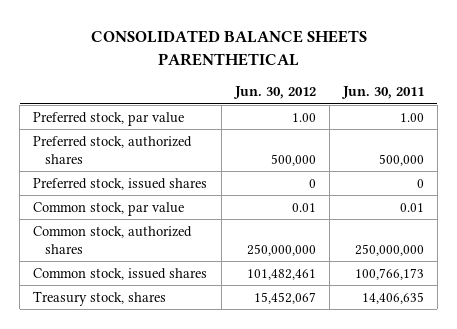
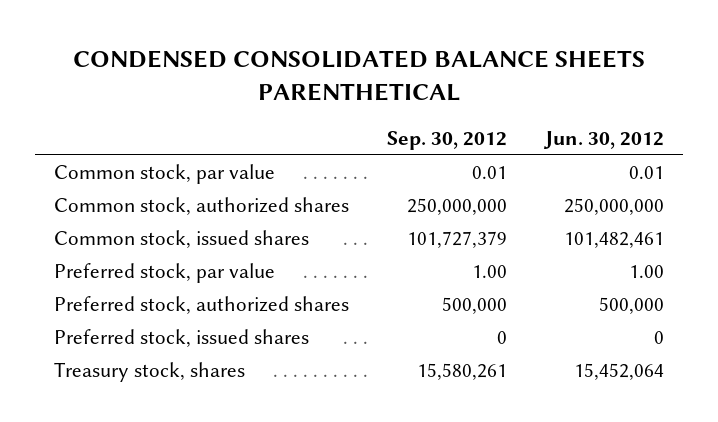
[90,30,367,66] CONSOLIDATED BALANCE SHEETS PARENTHETICAL -> [72,50,645,102] CONDENSED CONSOLIDATED BALANCE SHEETS PARENTHETICAL
[340,86,424,100] Jun. 30, 2011 -> none
none -> [386,130,507,150] Sep. 30, 2012
[33,111,185,126] Preferred stock, par value -> [53,263,275,284] Preferred stock, par value
[33,135,193,164] Preferred stock, authorized shares -> [53,296,349,315] Preferred stock, authorized shares
[33,177,208,190] Preferred stock, issued shares -> [53,329,309,348] Preferred stock, issued shares
[253,291,316,304] 15,452,067 -> [574,363,665,381] 15,452,064

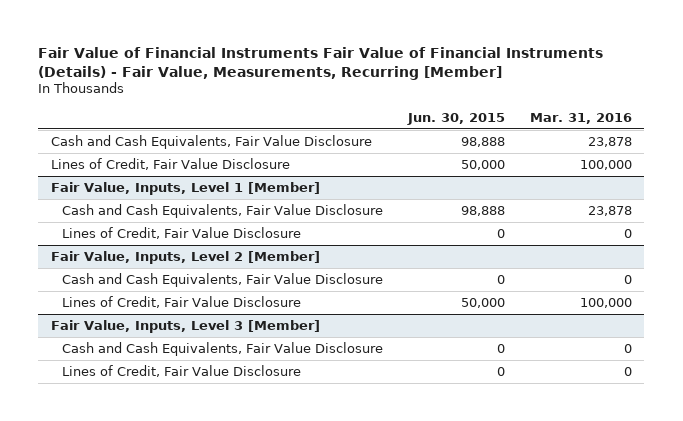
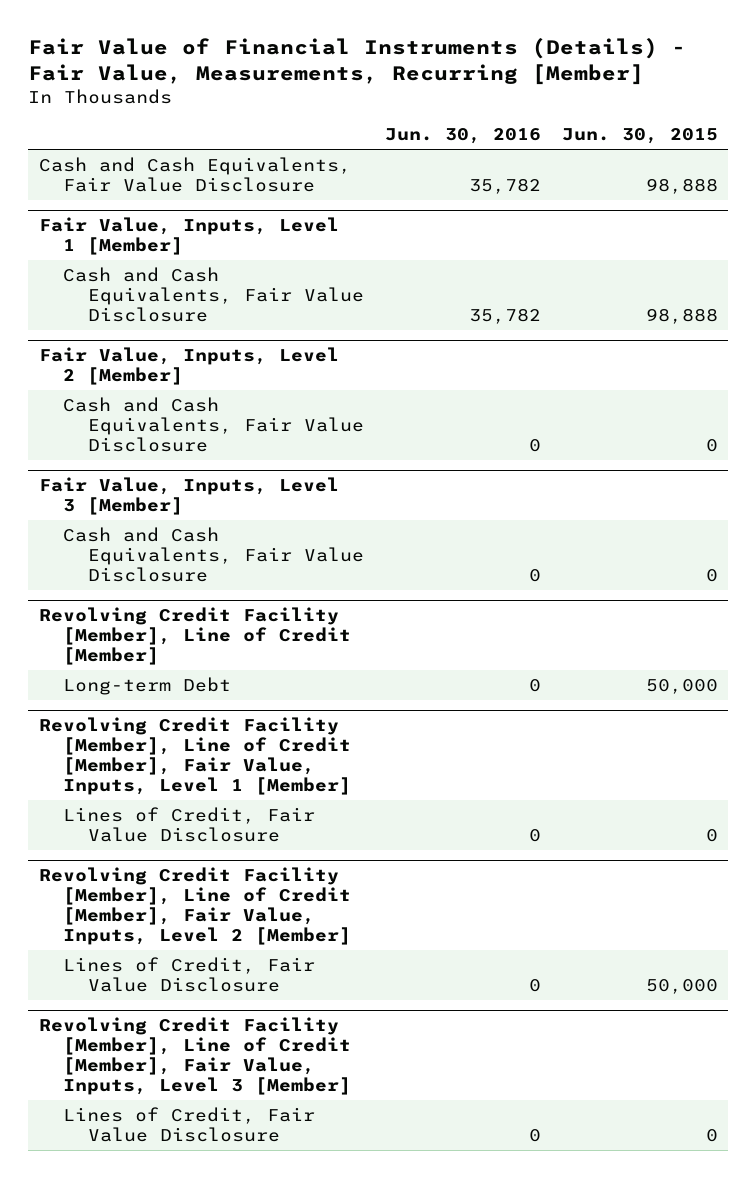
[38,46,604,80] Fair Value of Financial Instruments Fair Value of Financial Instruments (Details) - Fair Value, Measurements, Recurring [Member] -> [28,38,687,86] Fair Value of Financial Instruments (Details) - Fair Value, Measurements, Recurring [Member]
[529,112,632,124] Mar. 31, 2016 -> none
none -> [384,128,541,145] Jun. 30, 2016
[50,158,290,171] Lines of Credit, Fair Value Disclosure -> none
[61,227,301,240] Lines of Credit, Fair Value Disclosure -> none
[61,296,301,309] Lines of Credit, Fair Value Disclosure -> none
none -> [38,606,352,665] Revolving Credit Facility [Member], Line of Credit [Member]
none -> [63,676,232,695] Long-term Debt
none -> [38,716,352,795] Revolving Credit Facility [Member], Line of Credit [Member], Fair Value, Inputs, Level 1 [Member]
none -> [38,866,352,945] Revolving Credit Facility [Member], Line of Credit [Member], Fair Value, Inputs, Level 2 [Member]
none -> [63,956,316,992] Lines of Credit, Fair Value Disclosure
none -> [38,1016,352,1095] Revolving Credit Facility [Member], Line of Credit [Member], Fair Value, Inputs, Level 3 [Member]
none -> [63,1106,316,1142] Lines of Credit, Fair Value Disclosure

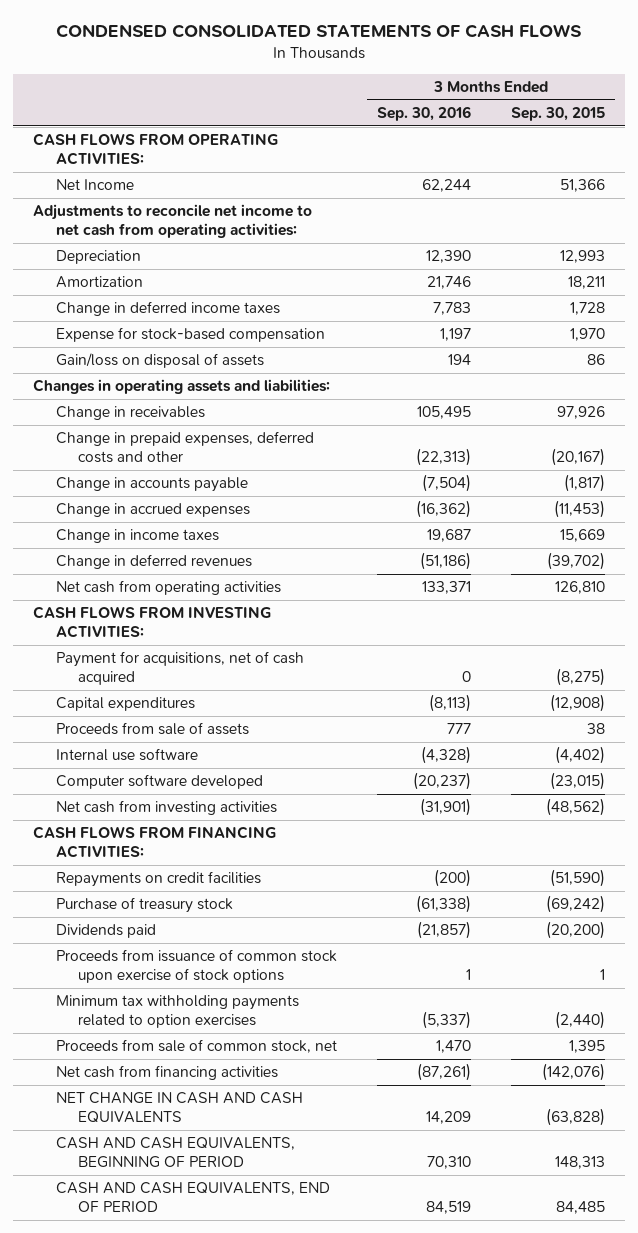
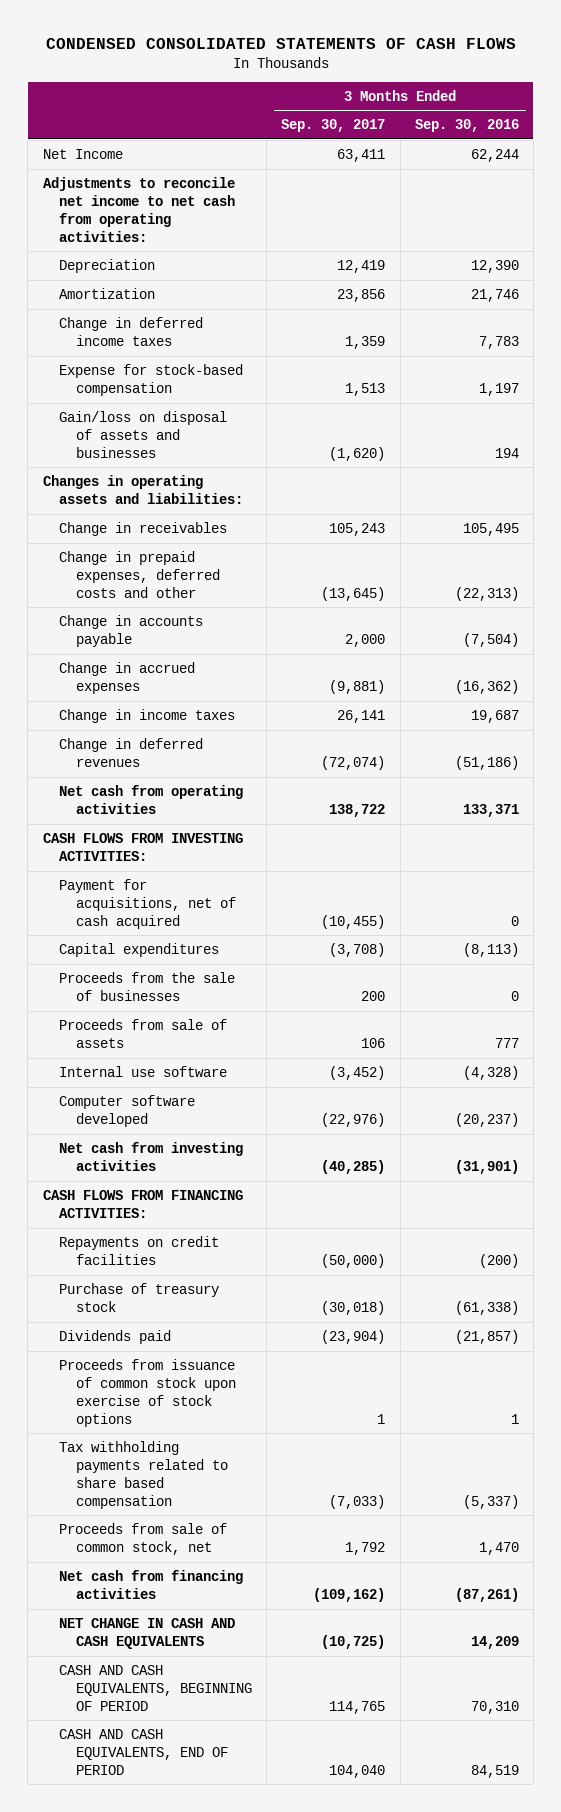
[510,107,605,122] Sep. 30, 2015 -> none
none -> [281,119,386,133] Sep. 30, 2017
[32,133,278,166] CASH FLOWS FROM OPERATING ACTIVITIES: -> none
[55,353,264,369] Gain/loss on disposal of assets -> [59,410,228,458] Gain/loss on disposal of assets and businesses
none -> [59,971,236,1001] Proceeds from the sale of businesses
[55,995,299,1029] Minimum tax withholding payments related to option exercises -> [59,1440,229,1509] Tax withholding payments related to share based compensation

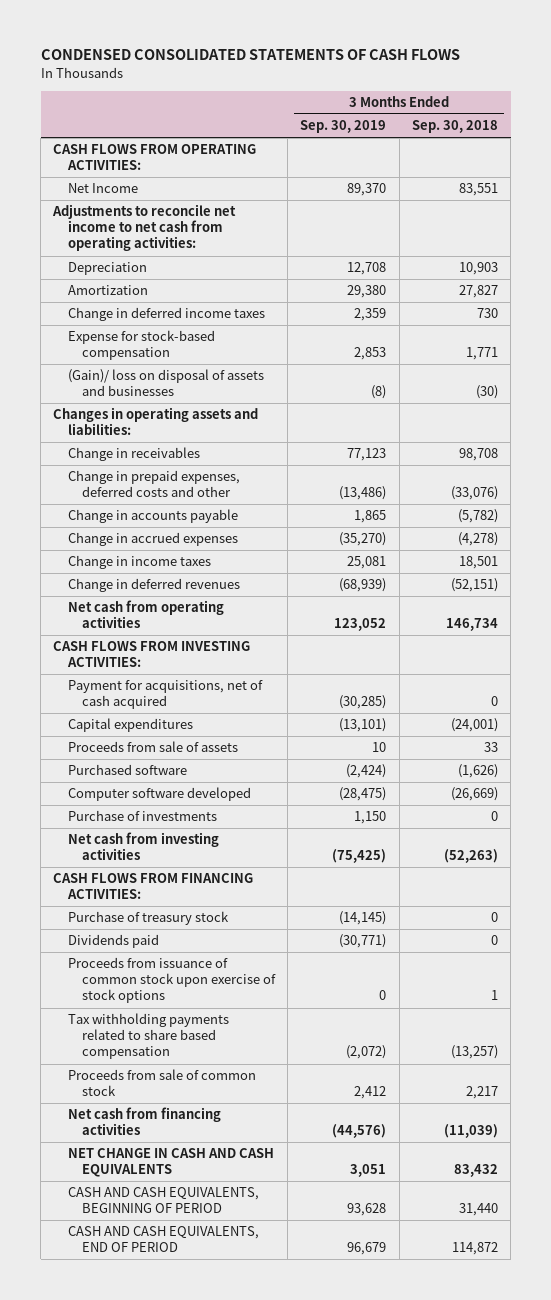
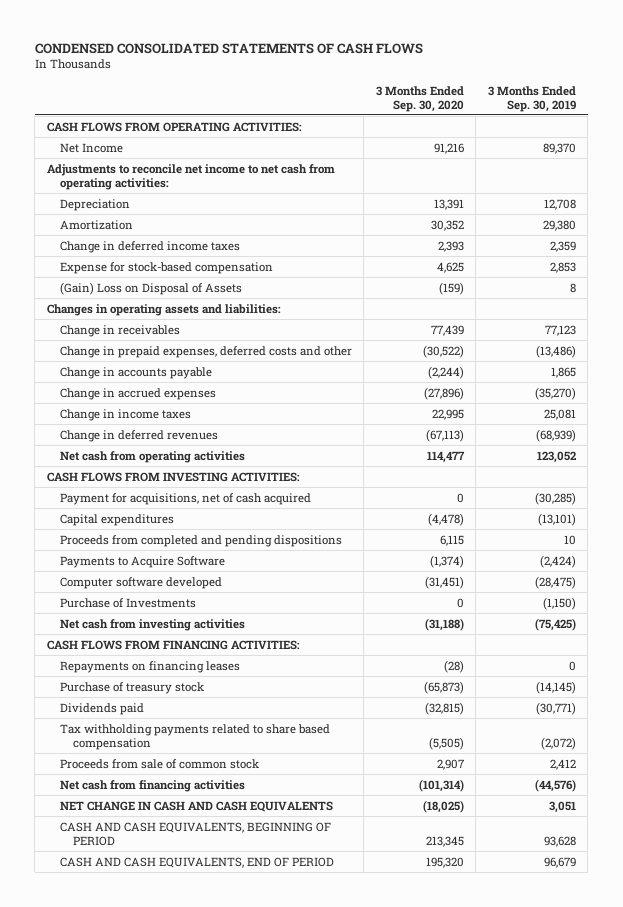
[411,120,498,134] Sep. 30, 2018 -> none
none -> [375,85,464,112] 3 Months Ended Sep. 30, 2020
[67,369,264,397] (Gain)/ loss on disposal of assets and businesses -> [59,281,242,295] (Gain) Loss on Disposal of Assets
[371,385,387,400] (8) -> [569,282,576,293] 8
[67,741,238,753] Proceeds from sale of assets -> [59,534,342,547] Proceeds from completed and pending dispositions
[67,764,187,776] Purchased software -> [59,555,225,568] Payments to Acquire Software
[67,810,217,822] Purchase of investments -> [59,597,196,608] Purchase of Investments
[354,811,387,825] 1,150 -> [542,596,576,610] (1,150)
none -> [59,660,240,673] Repayments on financing leases
[67,957,276,1004] Proceeds from issuance of common stock upon exercise of stock options -> none

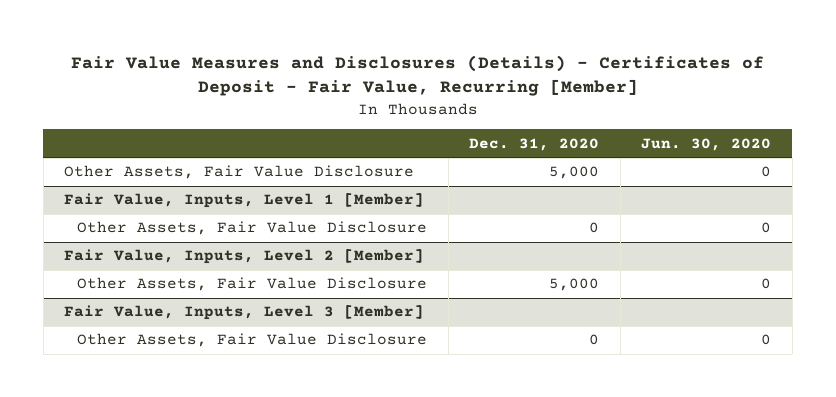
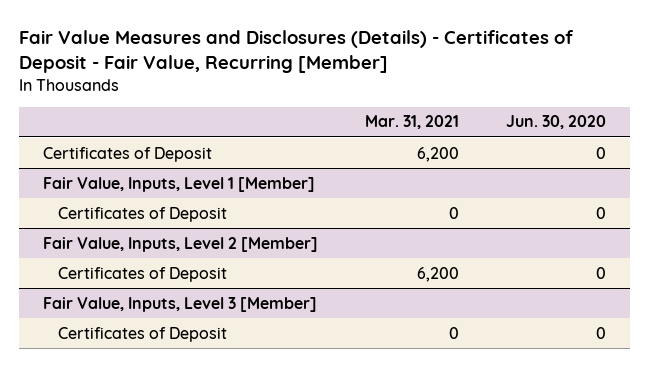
[469,137,600,151] Dec. 31, 2020 -> none
none -> [365,115,460,130] Mar. 31, 2021
[64,165,415,180] Other Assets, Fair Value Disclosure -> [43,146,213,162] Certificates of Deposit
[77,221,428,236] Other Assets, Fair Value Disclosure -> [58,206,228,222] Certificates of Deposit
[77,277,428,292] Other Assets, Fair Value Disclosure -> [58,266,228,282] Certificates of Deposit
[77,333,428,348] Other Assets, Fair Value Disclosure -> [58,326,228,342] Certificates of Deposit

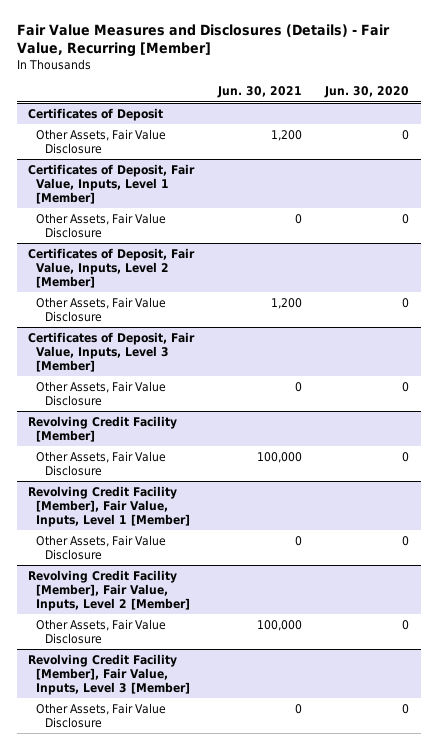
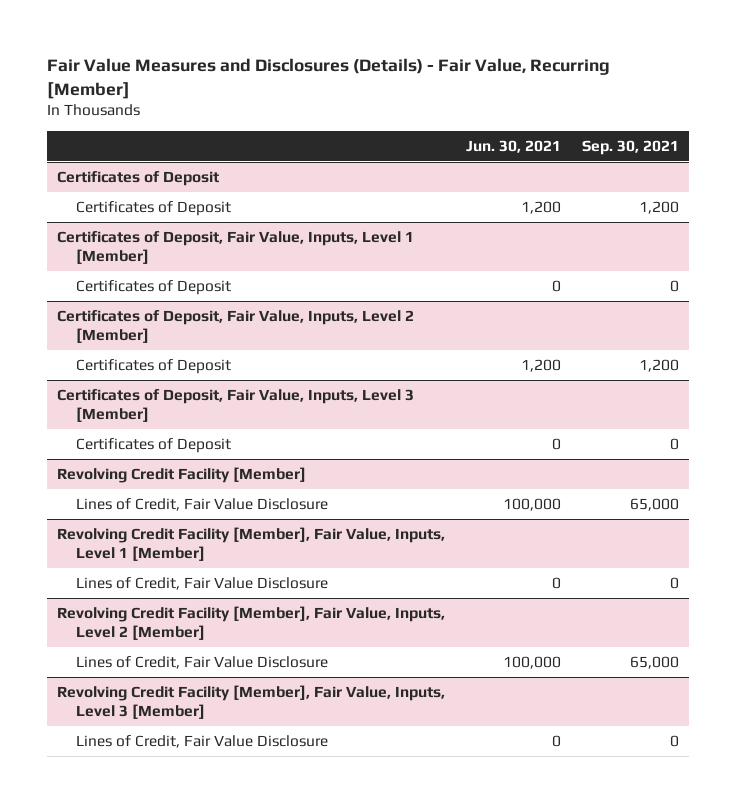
[323,86,409,99] Jun. 30, 2020 -> none
none -> [581,139,679,155] Sep. 30, 2021
[36,128,167,155] Other Assets, Fair Value Disclosure -> [75,201,231,217] Certificates of Deposit
[36,212,167,239] Other Assets, Fair Value Disclosure -> [75,280,231,296] Certificates of Deposit
[36,296,167,323] Other Assets, Fair Value Disclosure -> [75,359,231,375] Certificates of Deposit
[36,380,167,407] Other Assets, Fair Value Disclosure -> [75,438,231,454] Certificates of Deposit
[36,450,167,477] Other Assets, Fair Value Disclosure -> none
none -> [75,498,328,512] Lines of Credit, Fair Value Disclosure
[36,534,167,561] Other Assets, Fair Value Disclosure -> none
none -> [75,577,328,591] Lines of Credit, Fair Value Disclosure
[36,618,167,645] Other Assets, Fair Value Disclosure -> none
none -> [75,656,328,670] Lines of Credit, Fair Value Disclosure
[36,702,167,729] Other Assets, Fair Value Disclosure -> none
none -> [75,735,328,749] Lines of Credit, Fair Value Disclosure

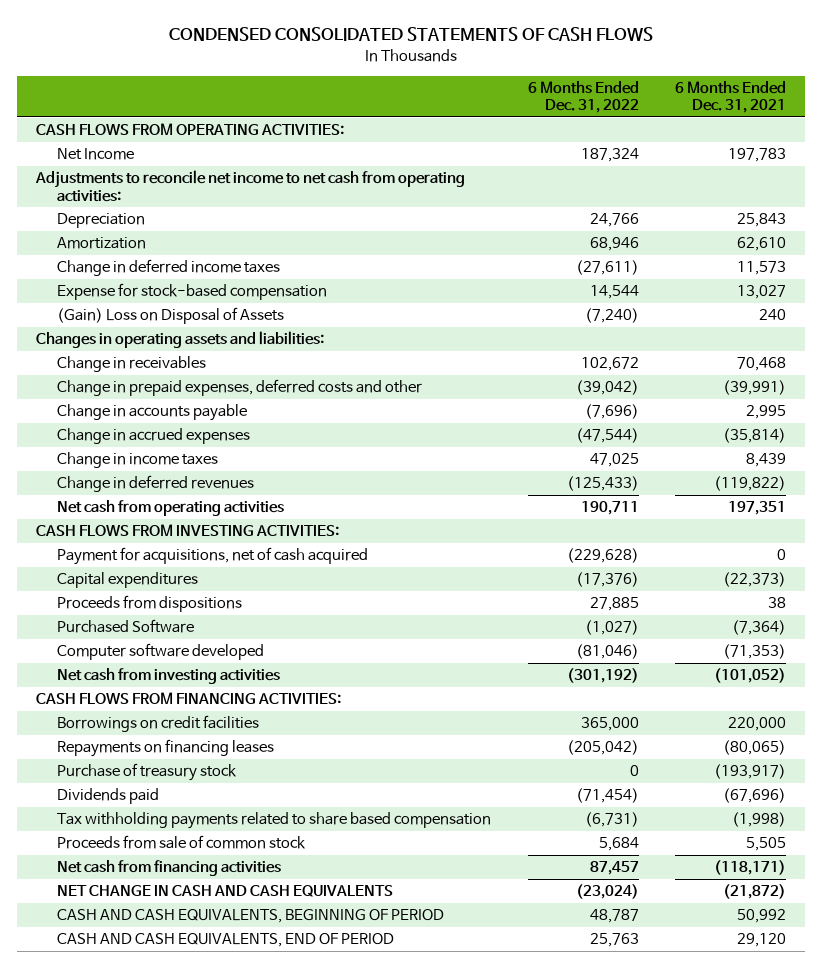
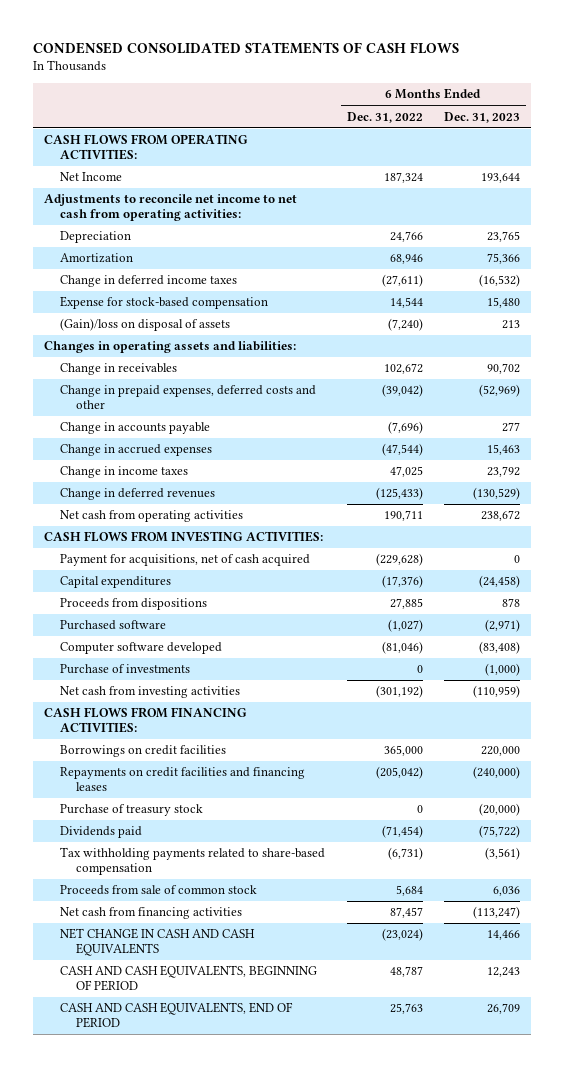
[675,80,787,114] 6 Months Ended Dec. 31, 2021 -> none
none -> [444,111,521,123] Dec. 31, 2023
[56,307,284,325] (Gain) Loss on Disposal of Assets -> [59,318,230,332] (Gain)/loss on disposal of assets
[56,619,194,634] Purchased Software -> [59,620,166,631] Purchased software
none -> [59,664,190,675] Purchase of investments
[56,739,274,758] Repayments on financing leases -> [59,767,305,792] Repayments on credit facilities and financing leases
[56,812,491,830] Tax withholding payments related to share based compensation -> [59,847,325,876] Tax withholding payments related to share-based compensation

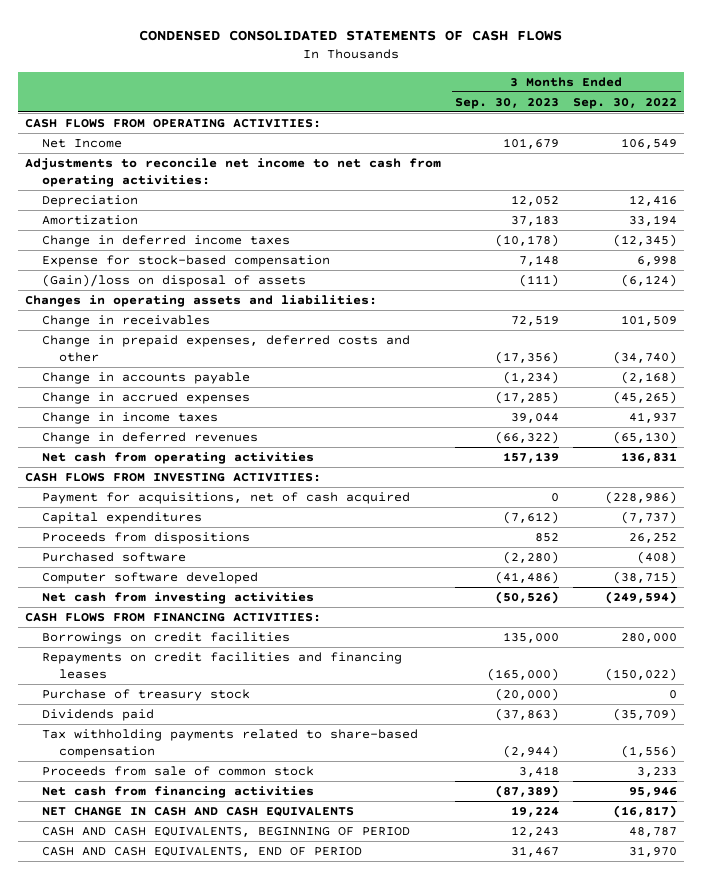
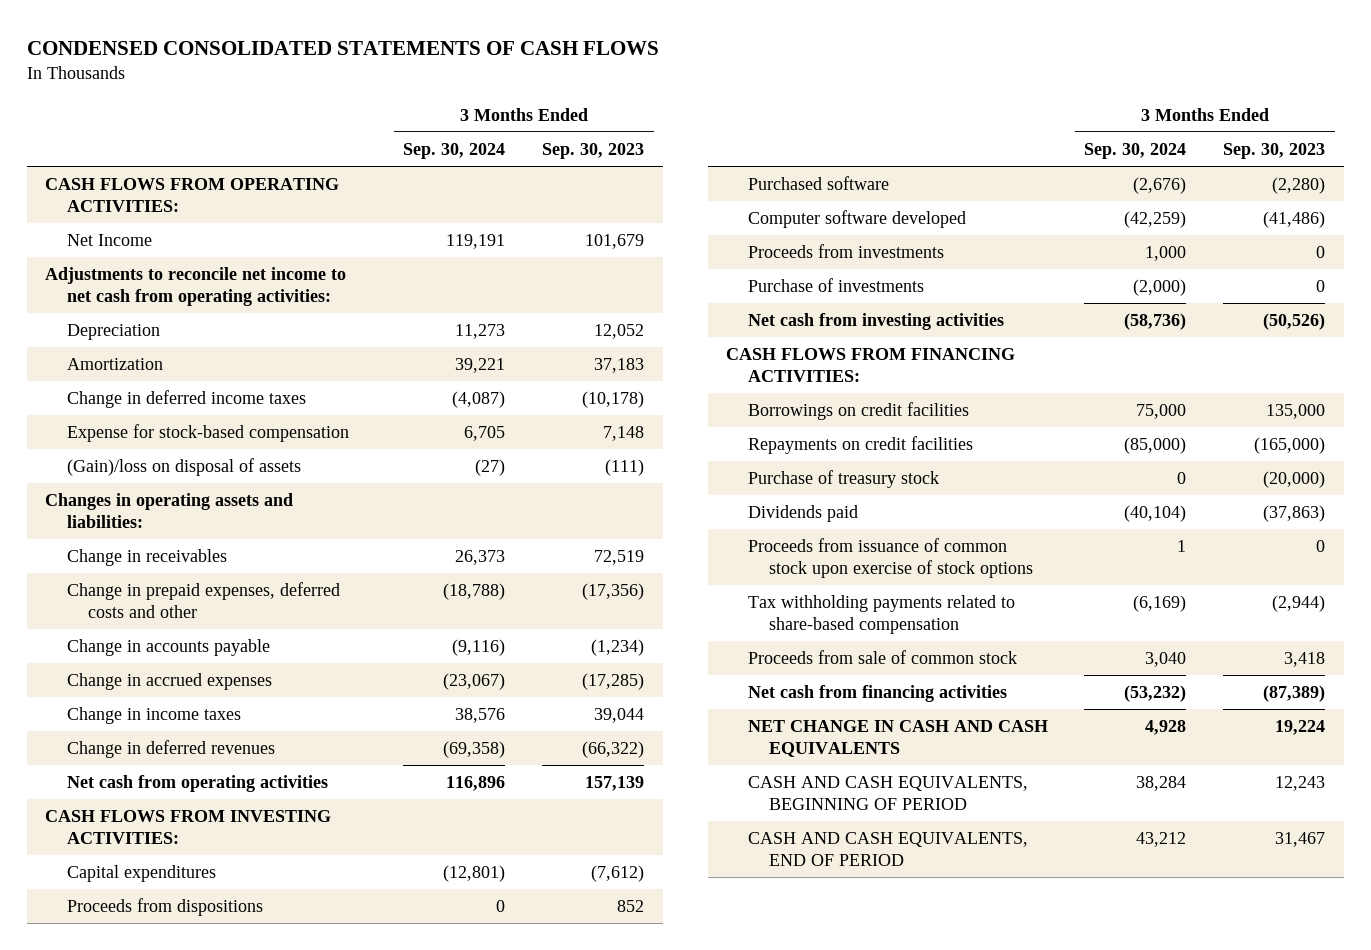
[573,97,678,109] Sep. 30, 2022 -> none
none -> [403,142,506,159] Sep. 30, 2024
[42,492,411,505] Payment for acquisitions, net of cash acquired -> none
none -> [747,244,944,259] Proceeds from investments
none -> [747,278,924,293] Purchase of investments
[42,652,403,679] Repayments on credit facilities and financing leases -> [747,436,973,455] Repayments on credit facilities
none -> [747,538,1033,578] Proceeds from issuance of common stock upon exercise of stock options

